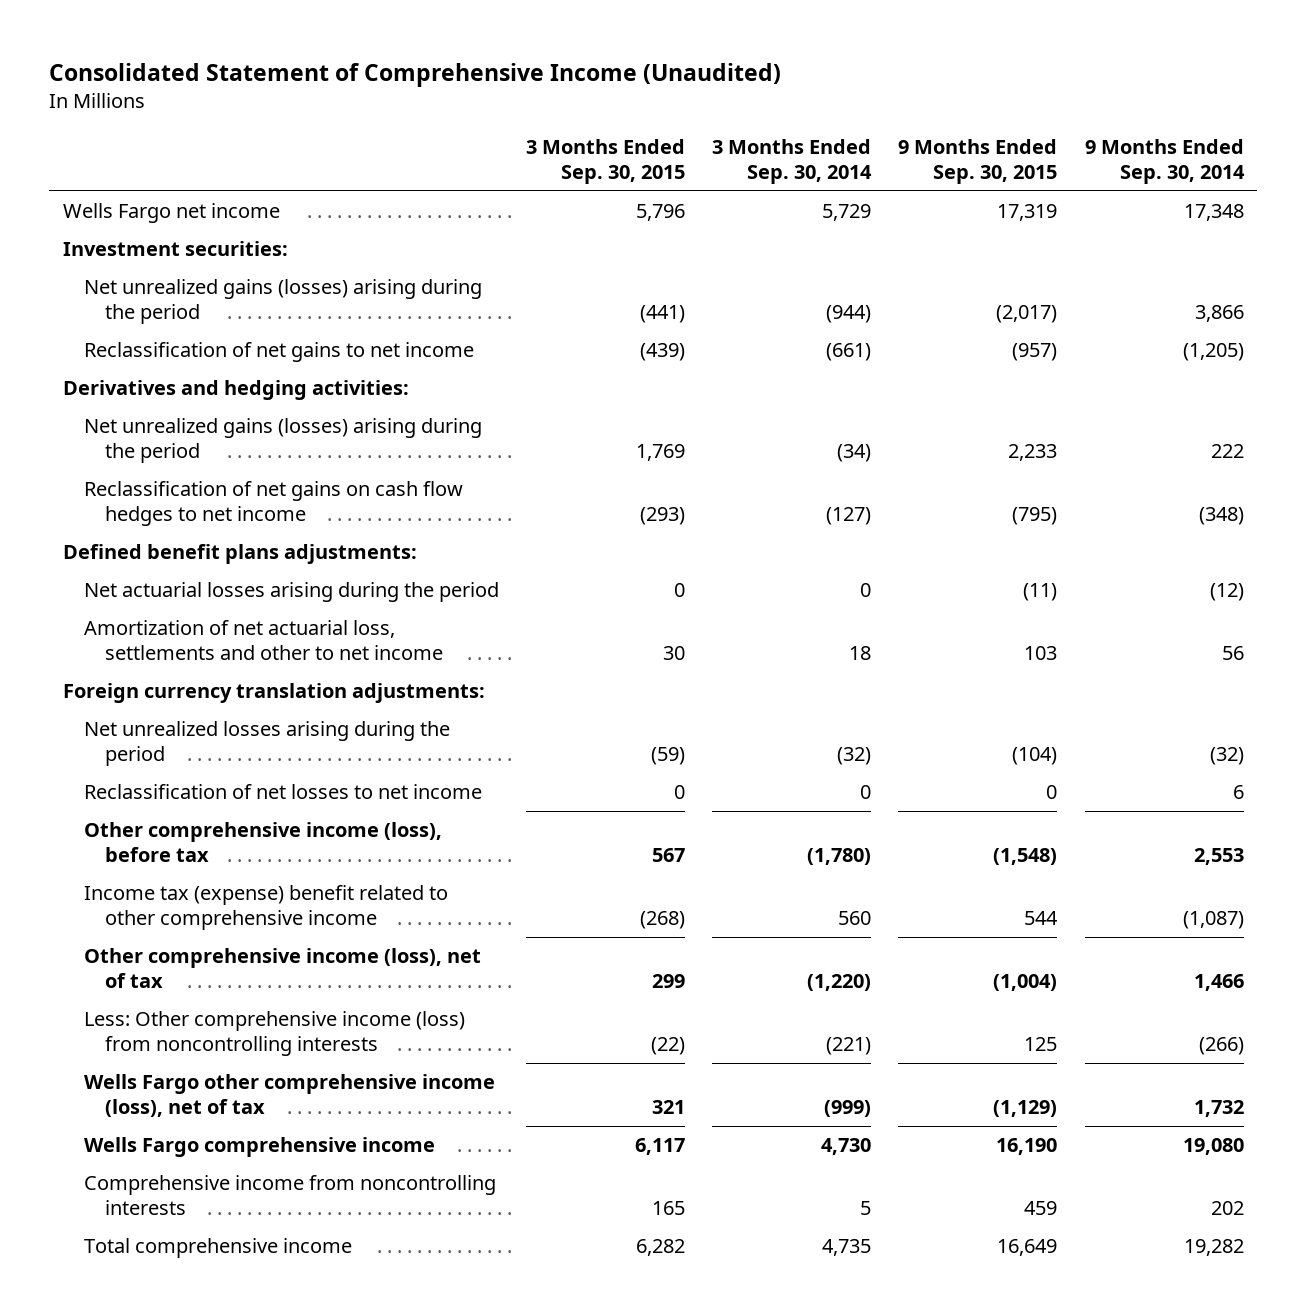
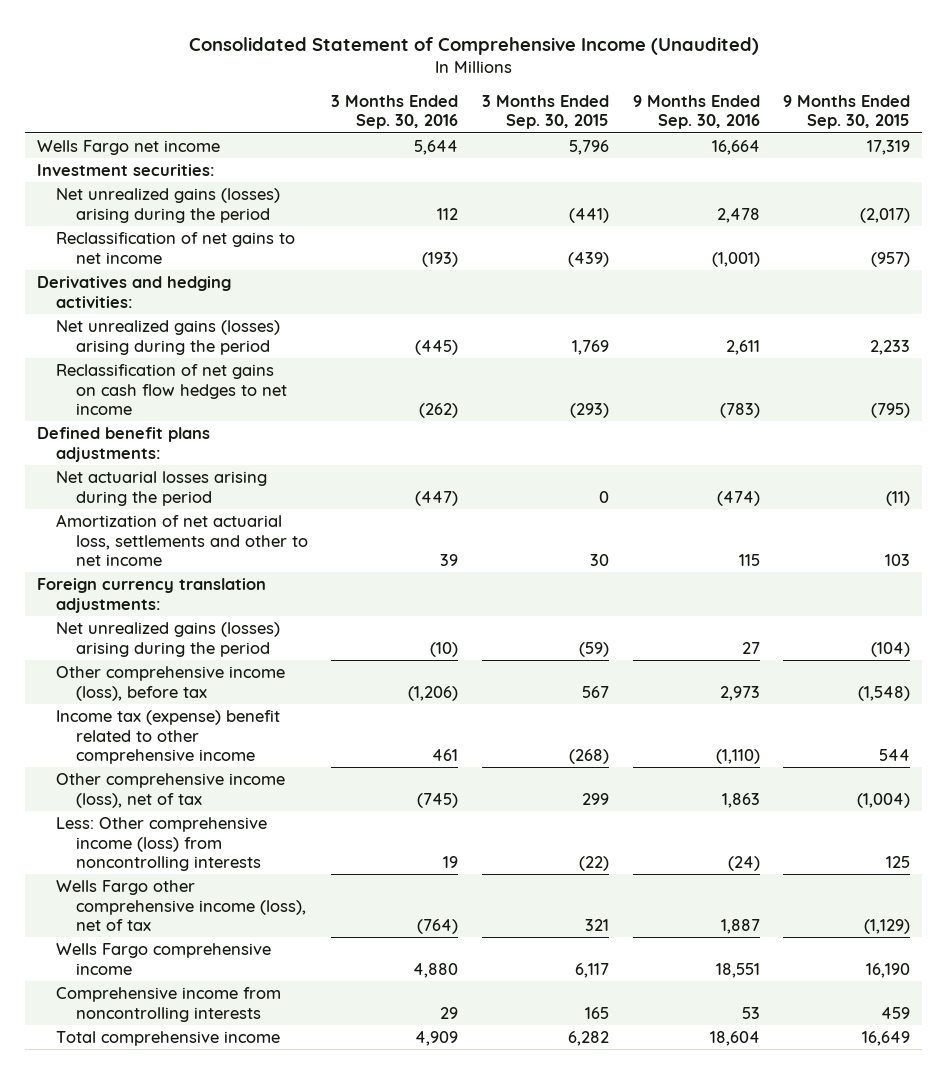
[712,139,873,185] 3 Months Ended Sep. 30, 2014 -> none
[1084,139,1245,185] 9 Months Ended Sep. 30, 2014 -> none
none -> [331,94,459,130] 3 Months Ended Sep. 30, 2016
none -> [632,94,760,130] 9 Months Ended Sep. 30, 2016
[83,784,482,800] Reclassification of net losses to net income -> none
[83,721,450,767] Net unrealized losses arising during the period -> [56,621,281,657] Net unrealized gains (losses) arising during the period

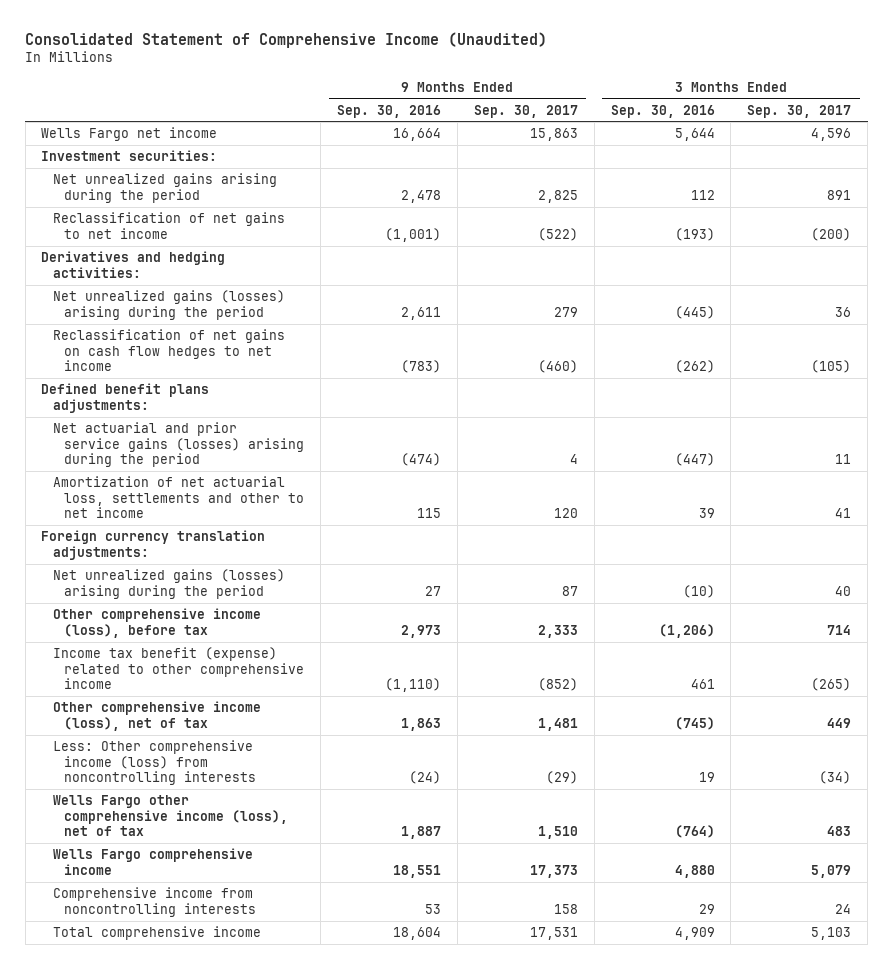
[482,94,610,130] 3 Months Ended Sep. 30, 2015 -> none
[783,94,911,130] 9 Months Ended Sep. 30, 2015 -> none
none -> [473,104,578,118] Sep. 30, 2017
none -> [747,104,852,118] Sep. 30, 2017
[56,187,281,223] Net unrealized gains (losses) arising during the period -> [52,173,277,203] Net unrealized gains arising during the period
[56,470,268,506] Net actuarial losses arising during the period -> [52,422,304,468] Net actuarial and prior service gains (losses) arising during the period
[56,709,281,765] Income tax (expense) benefit related to other comprehensive income -> [52,647,304,690] Income tax benefit (expense) related to other comprehensive income

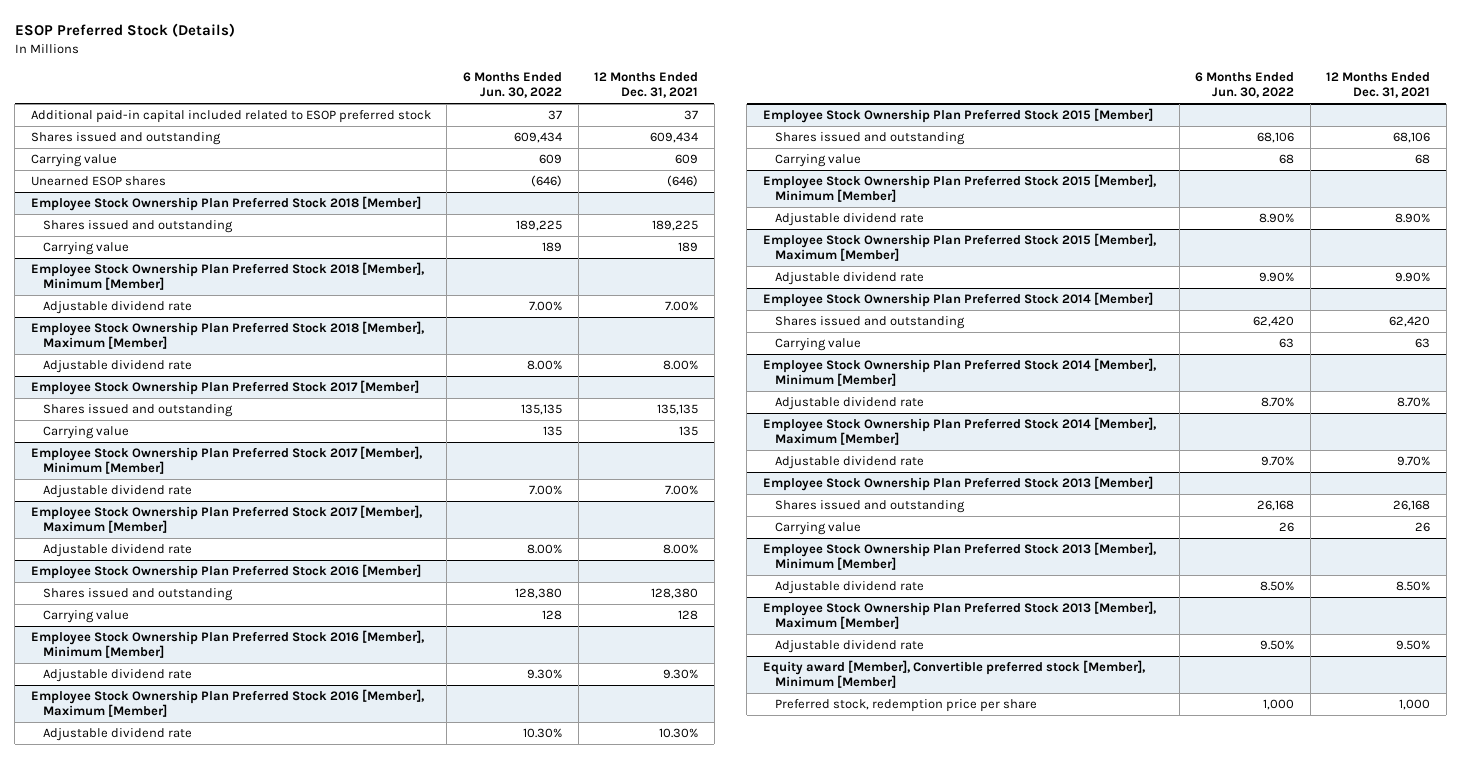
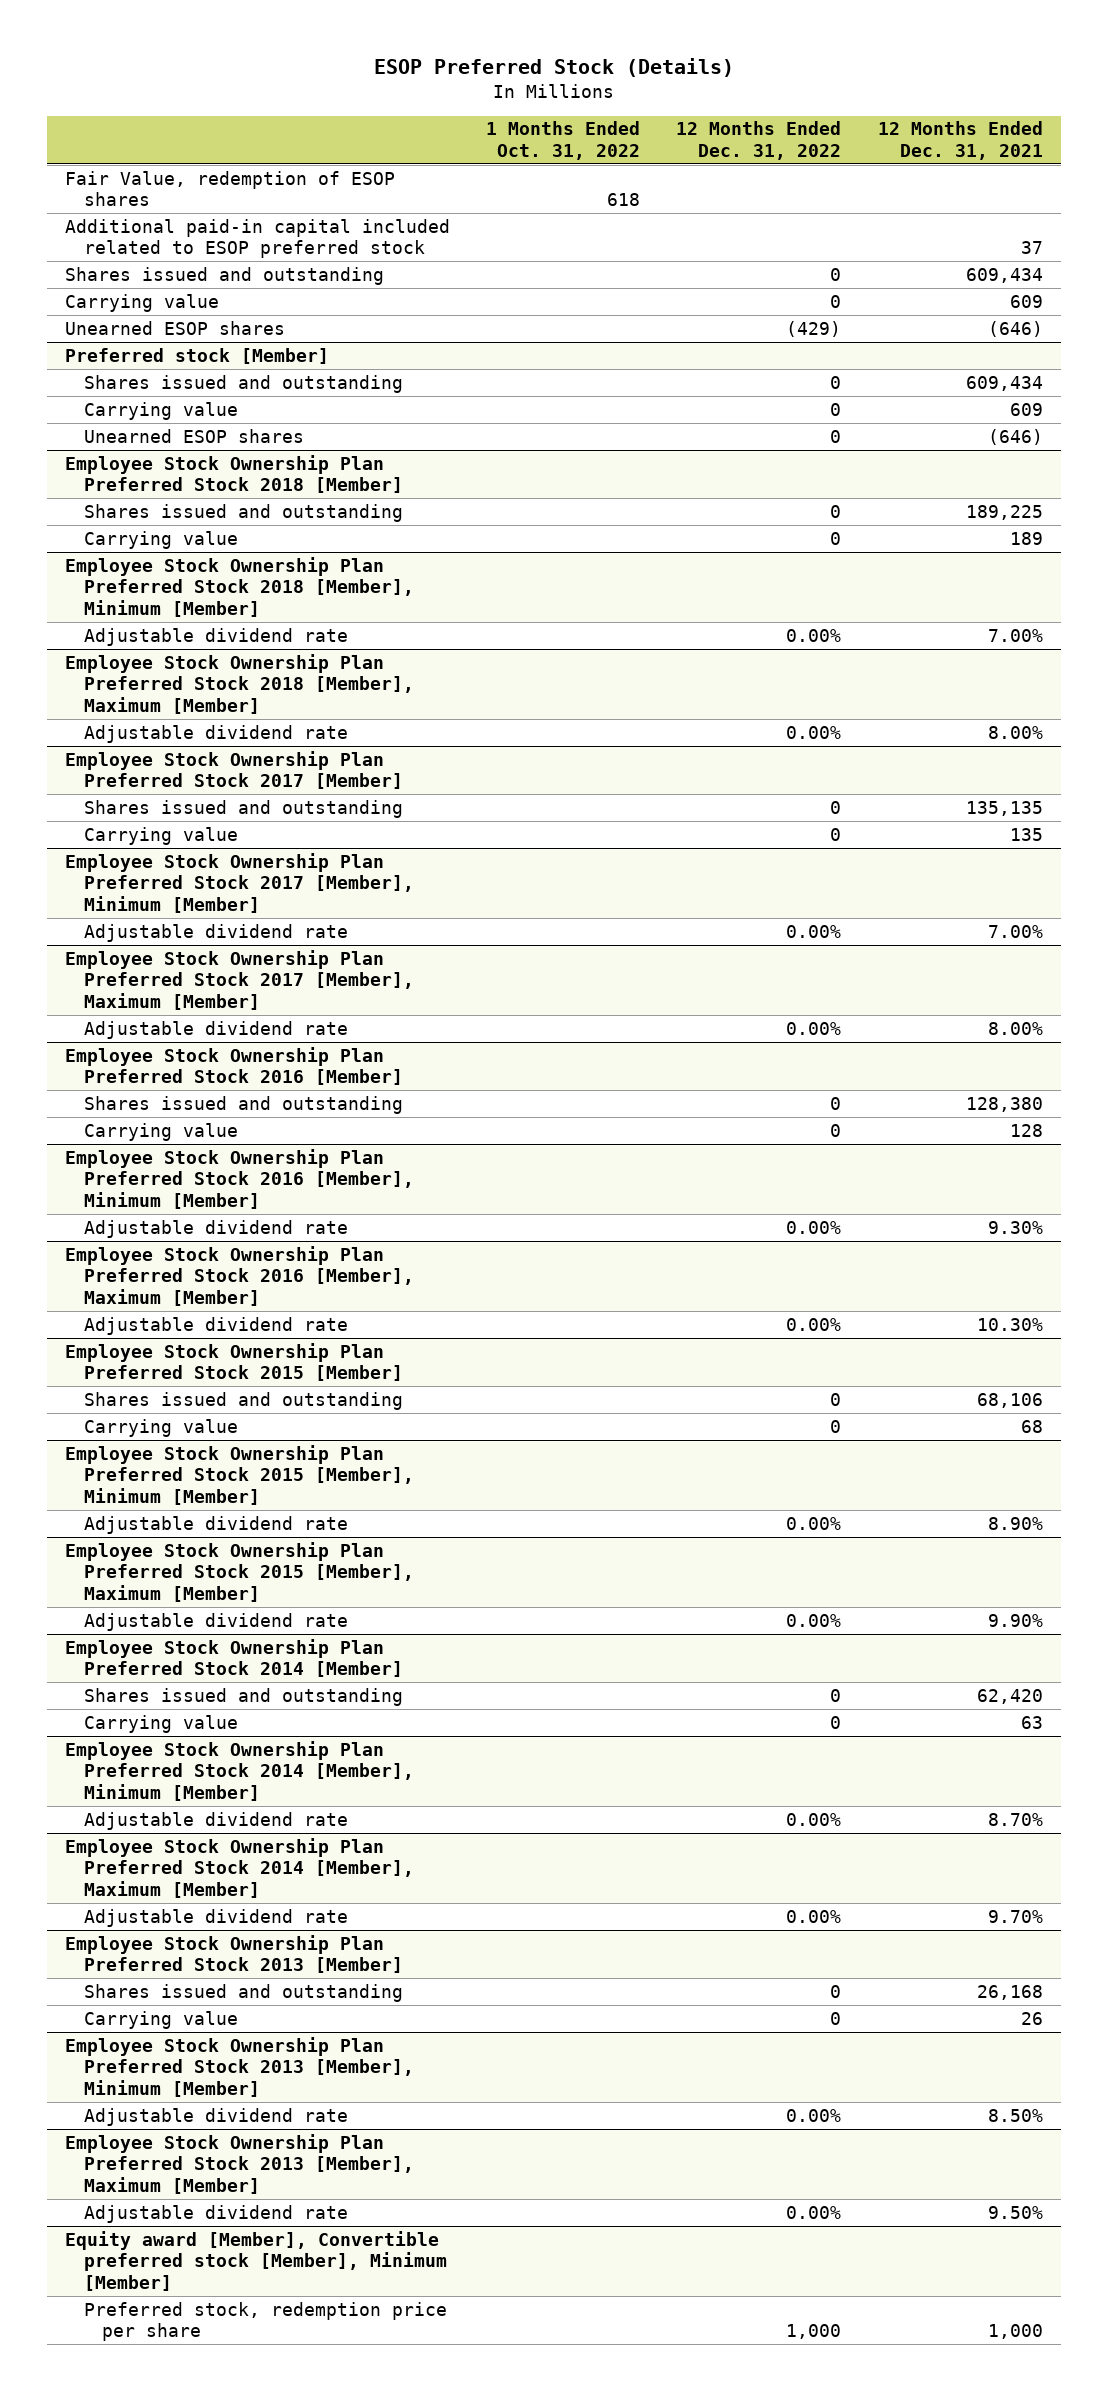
[463,71,563,99] 6 Months Ended Jun. 30, 2022 -> none
none -> [486,121,641,160] 1 Months Ended Oct. 31, 2022
none -> [676,121,842,160] 12 Months Ended Dec. 31, 2022
none -> [65,170,396,207] Fair Value, redemption of ESOP shares
none -> [65,347,330,364] Preferred stock [Member]
none -> [83,374,403,393] Shares issued and outstanding
none -> [83,401,238,420] Carrying value
none -> [83,428,304,443] Unearned ESOP shares

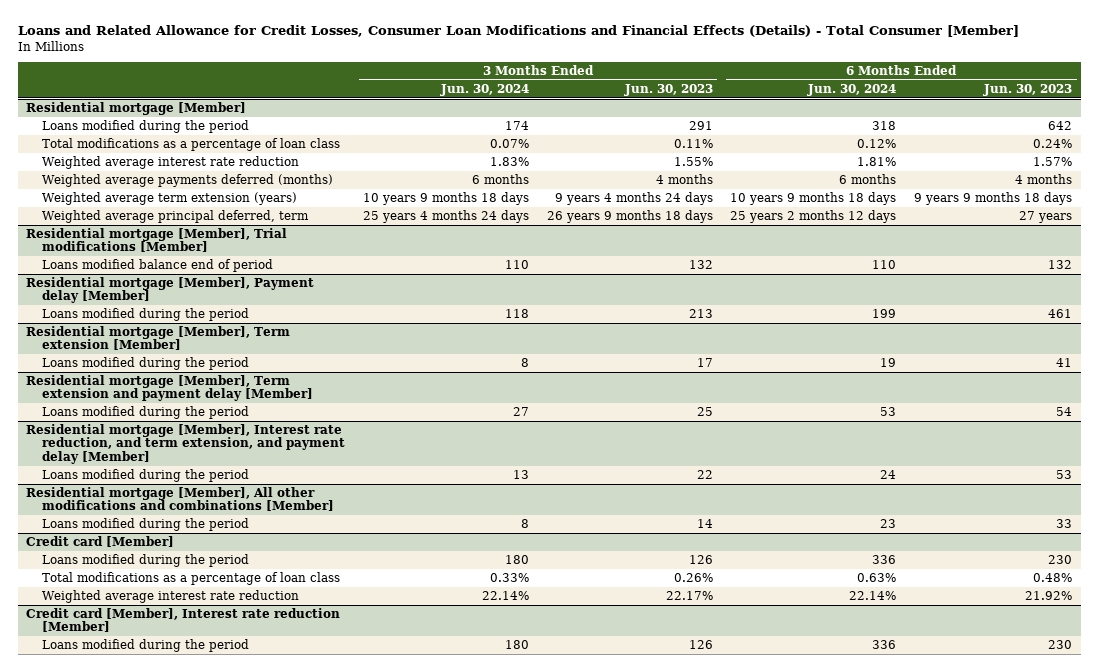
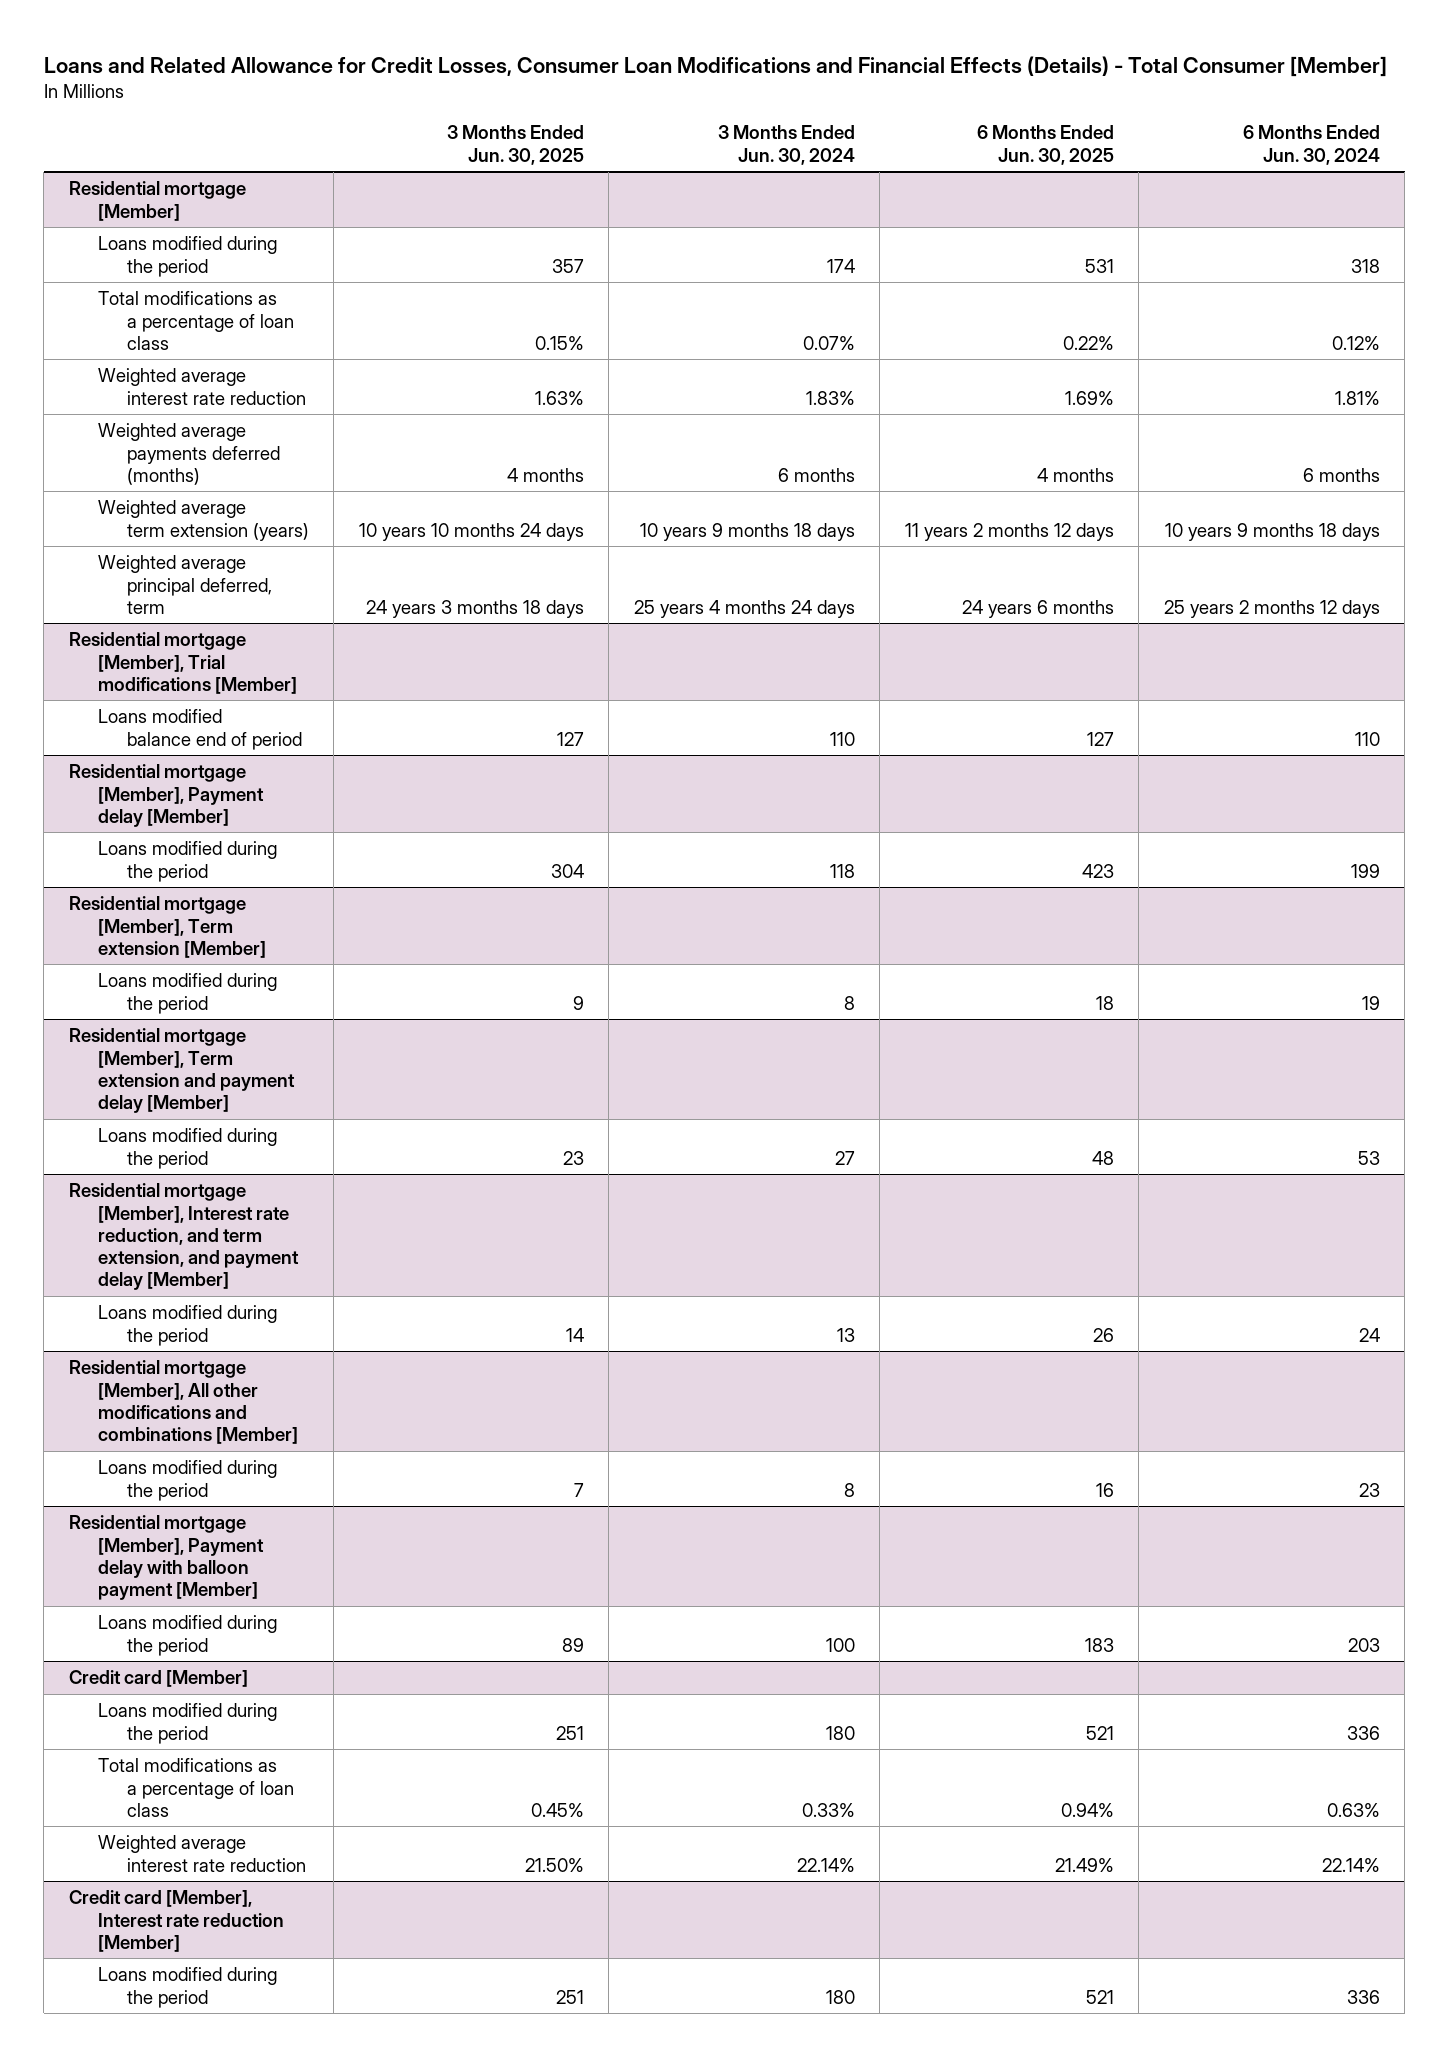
[623,83,713,96] Jun. 30, 2023 -> none
[983,83,1073,96] Jun. 30, 2023 -> none
none -> [446,125,584,165] 3 Months Ended Jun. 30, 2025
none -> [976,125,1114,165] 6 Months Ended Jun. 30, 2025
none -> [68,1515,264,1601] Residential mortgage [Member], Payment delay with balloon payment [Member]
none -> [97,1615,277,1656] Loans modified during the period

